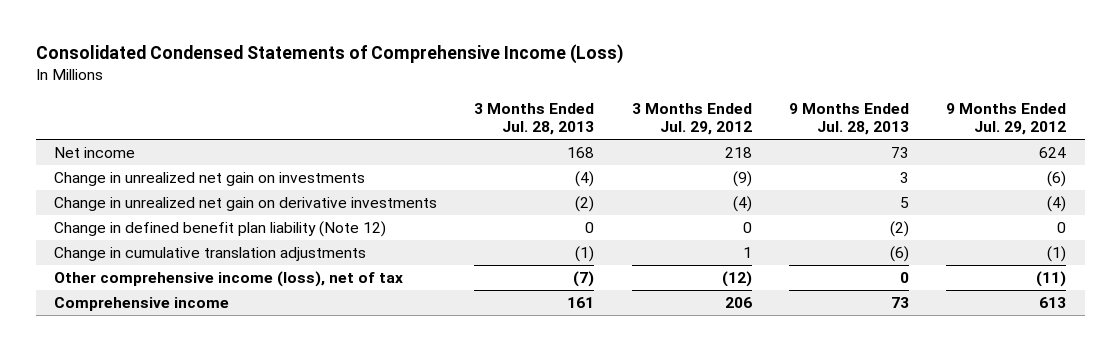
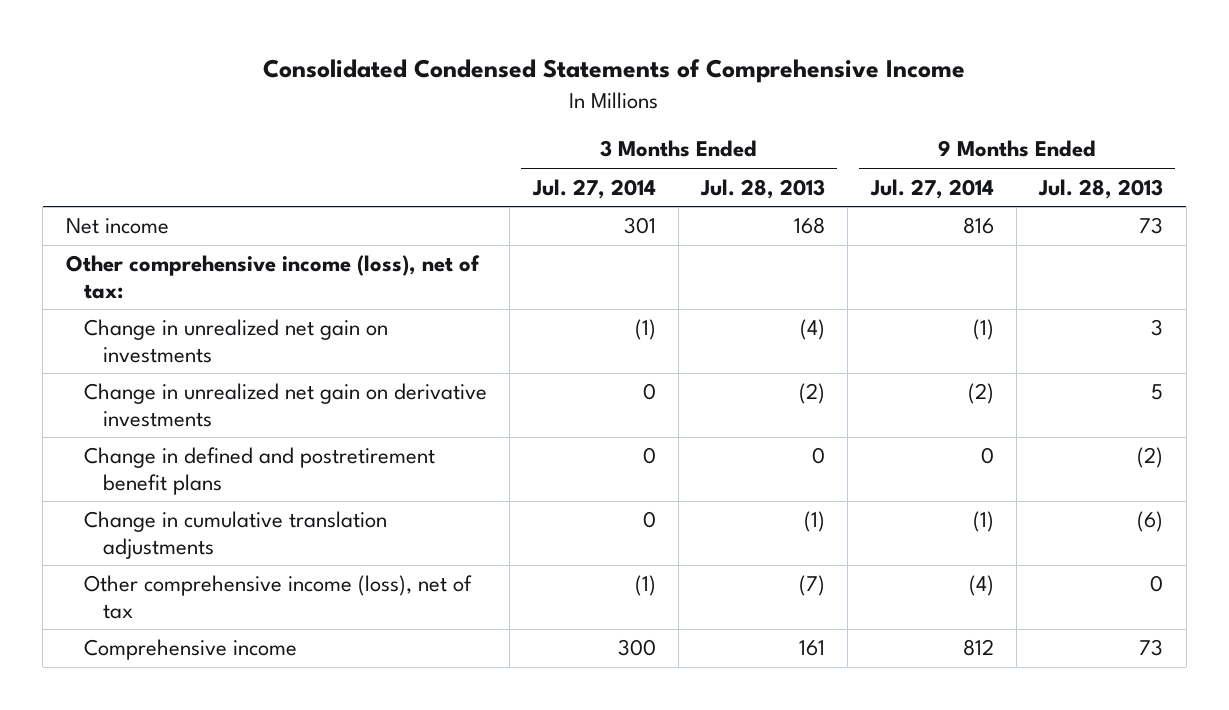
[35,44,623,65] Consolidated Condensed Statements of Comprehensive Income (Loss) -> [263,59,966,84] Consolidated Condensed Statements of Comprehensive Income
[631,102,752,136] 3 Months Ended Jul. 29, 2012 -> none
[945,102,1066,136] 9 Months Ended Jul. 29, 2012 -> none
none -> [531,178,656,199] Jul. 27, 2014
none -> [869,178,994,199] Jul. 27, 2014
none -> [65,255,480,299] Other comprehensive income (loss), net of tax:
[54,221,387,238] Change in defined benefit plan liability (Note 12) -> [84,447,436,495] Change in defined and postretirement benefit plans

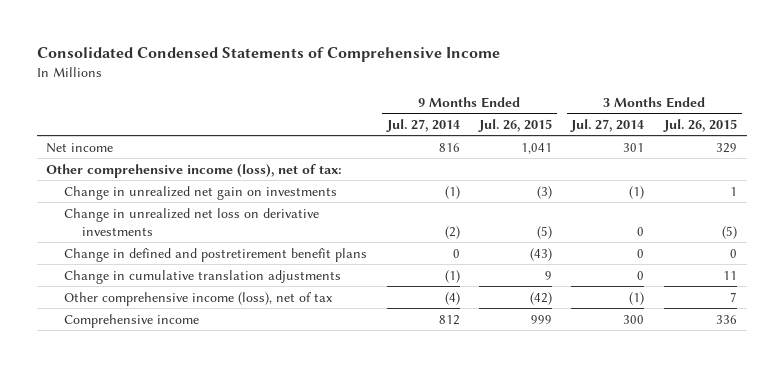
[700,178,826,199] Jul. 28, 2013 -> none
[1038,178,1164,199] Jul. 28, 2013 -> none
none -> [478,118,553,132] Jul. 26, 2015
none -> [662,118,737,132] Jul. 26, 2015
[84,383,488,427] Change in unrealized net gain on derivative investments -> [64,207,320,236] Change in unrealized net loss on derivative investments

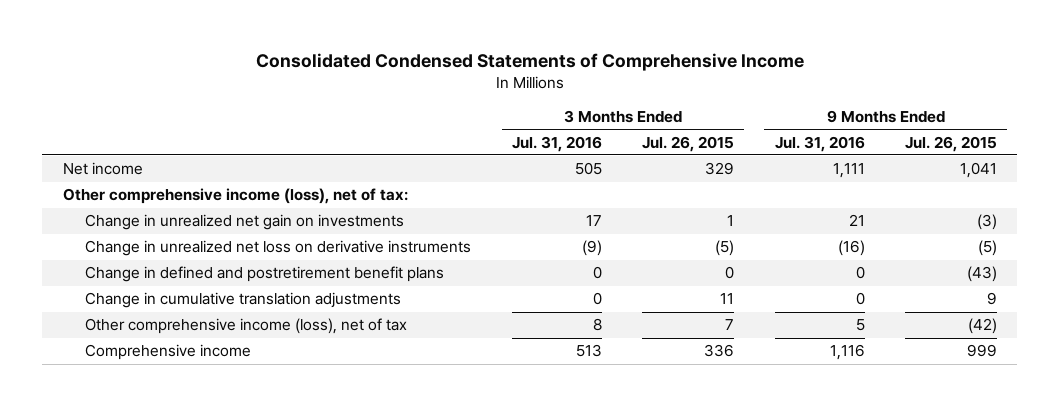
[385,118,460,132] Jul. 27, 2014 -> none
[570,118,645,132] Jul. 27, 2014 -> none
none -> [511,135,602,152] Jul. 31, 2016
none -> [774,135,865,152] Jul. 31, 2016
[64,207,320,236] Change in unrealized net loss on derivative investments -> [85,240,472,257] Change in unrealized net loss on derivative instruments

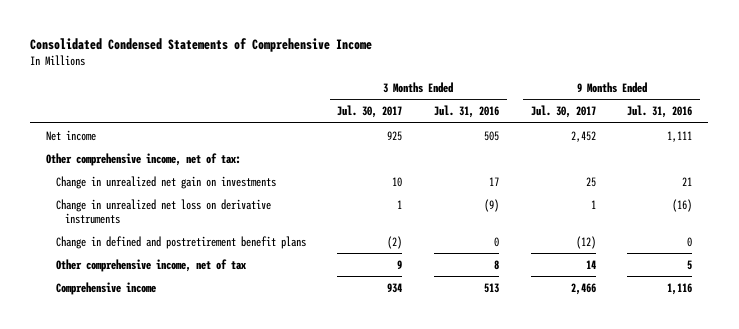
[642,135,735,152] Jul. 26, 2015 -> none
[905,135,998,152] Jul. 26, 2015 -> none
none -> [337,105,403,119] Jul. 30, 2017
none -> [530,105,596,119] Jul. 30, 2017
[62,188,408,205] Other comprehensive income (loss), net of tax: -> [46,152,242,166] Other comprehensive income, net of tax:
[85,292,402,309] Change in cumulative translation adjustments -> none
[85,318,408,335] Other comprehensive income (loss), net of tax -> [55,258,246,272] Other comprehensive income, net of tax

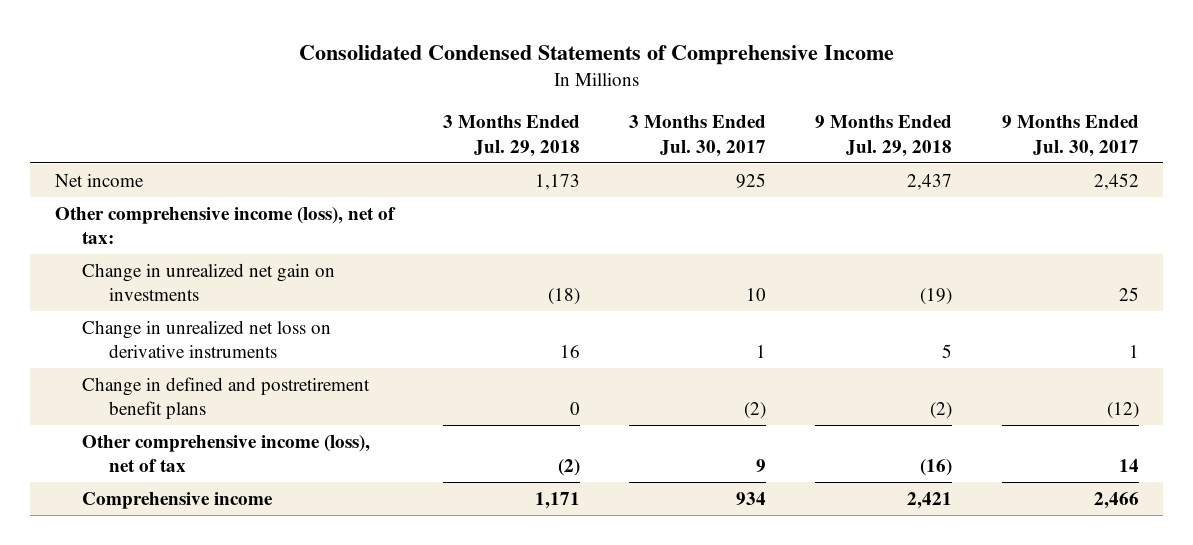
[434,105,500,119] Jul. 31, 2016 -> none
[627,105,693,119] Jul. 31, 2016 -> none
none -> [442,114,580,157] 3 Months Ended Jul. 29, 2018
none -> [815,114,953,157] 9 Months Ended Jul. 29, 2018
[46,152,242,166] Other comprehensive income, net of tax: -> [54,206,396,245] Other comprehensive income (loss), net of tax:
[55,258,246,272] Other comprehensive income, net of tax -> [81,434,370,473] Other comprehensive income (loss), net of tax

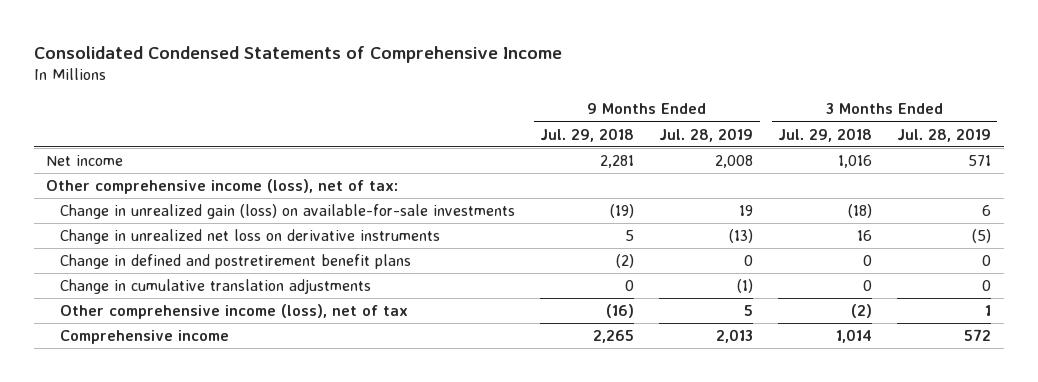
[629,114,767,157] 3 Months Ended Jul. 30, 2017 -> none
[1001,114,1139,157] 9 Months Ended Jul. 30, 2017 -> none
none -> [659,127,754,142] Jul. 28, 2019
none -> [897,127,992,142] Jul. 28, 2019
[534,173,580,190] 1,173 -> [838,155,873,169] 1,016
[907,173,953,190] 2,437 -> [600,155,635,169] 2,281
[81,262,335,302] Change in unrealized net gain on investments -> [60,204,516,220] Change in unrealized gain (loss) on available-for-sale investments
none -> [60,279,372,295] Change in cumulative translation adjustments
[534,491,580,509] 1,171 -> [836,329,873,344] 1,014
[907,491,953,509] 2,421 -> [593,330,635,344] 2,265

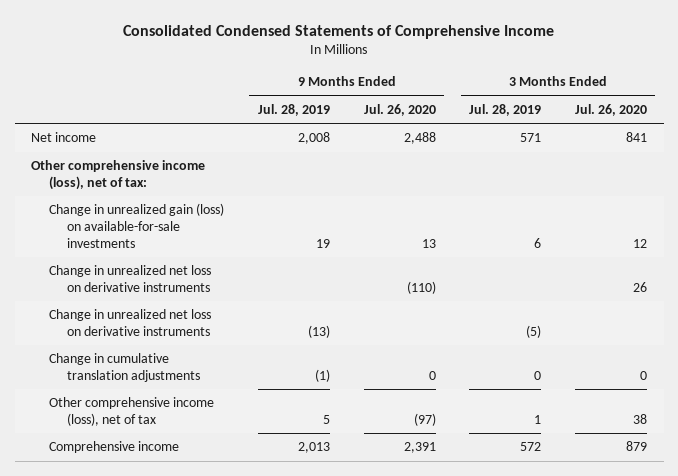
[540,127,635,142] Jul. 29, 2018 -> none
[778,127,873,142] Jul. 29, 2018 -> none
none -> [363,103,436,116] Jul. 26, 2020
none -> [575,103,648,116] Jul. 26, 2020
none -> [48,265,211,293] Change in unrealized net loss on derivative instruments
[60,254,412,270] Change in defined and postretirement benefit plans -> none

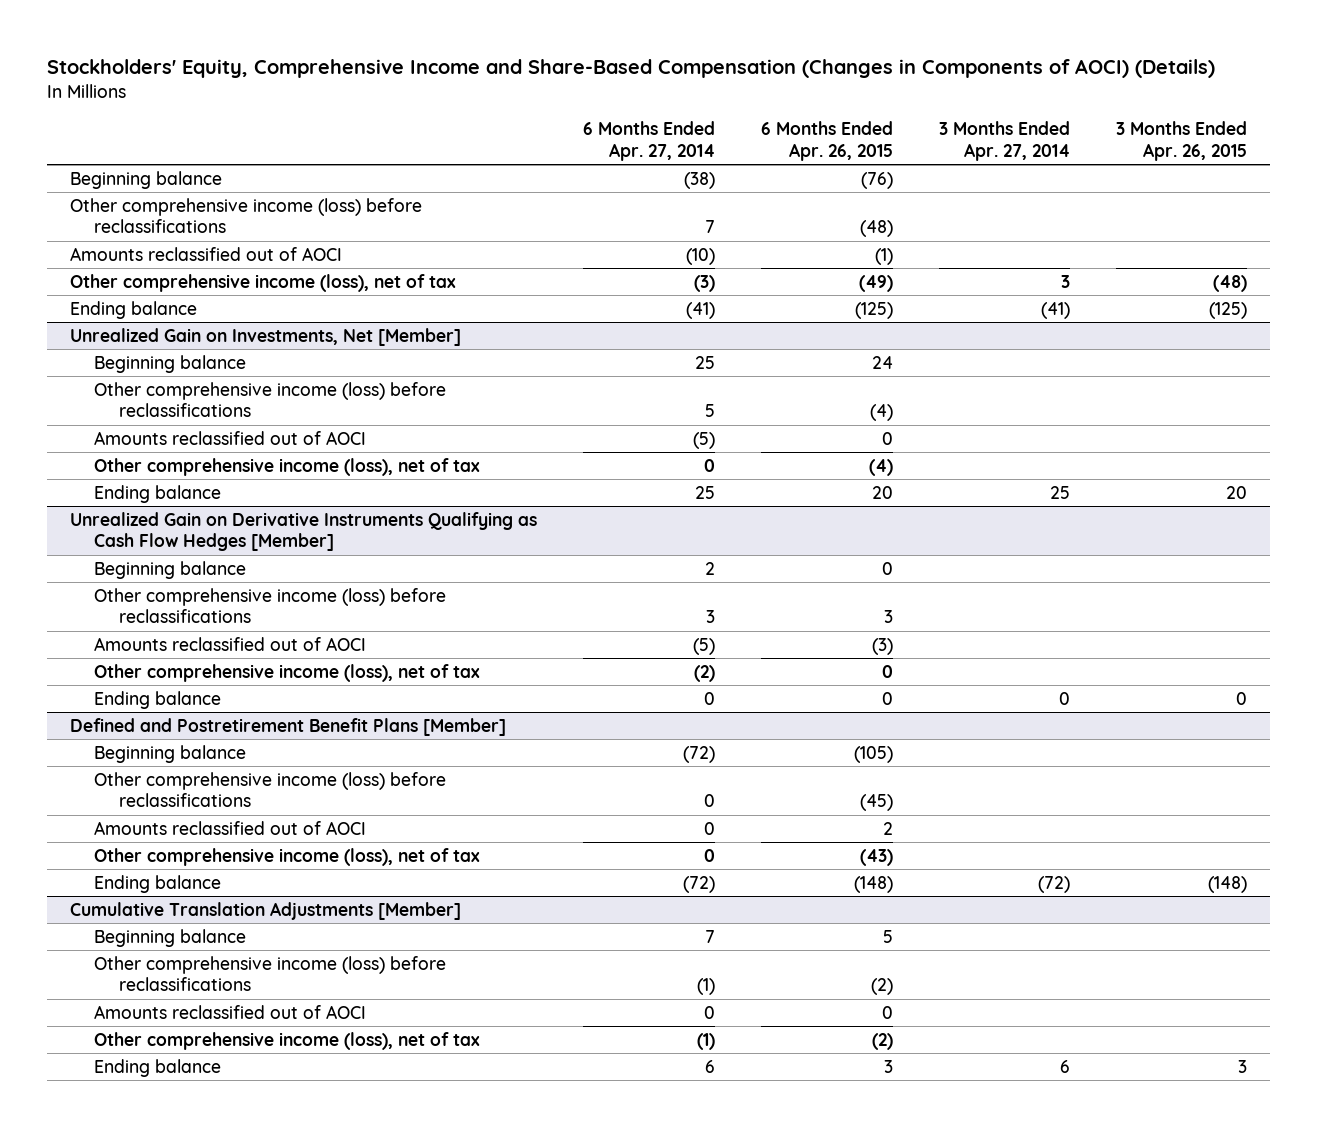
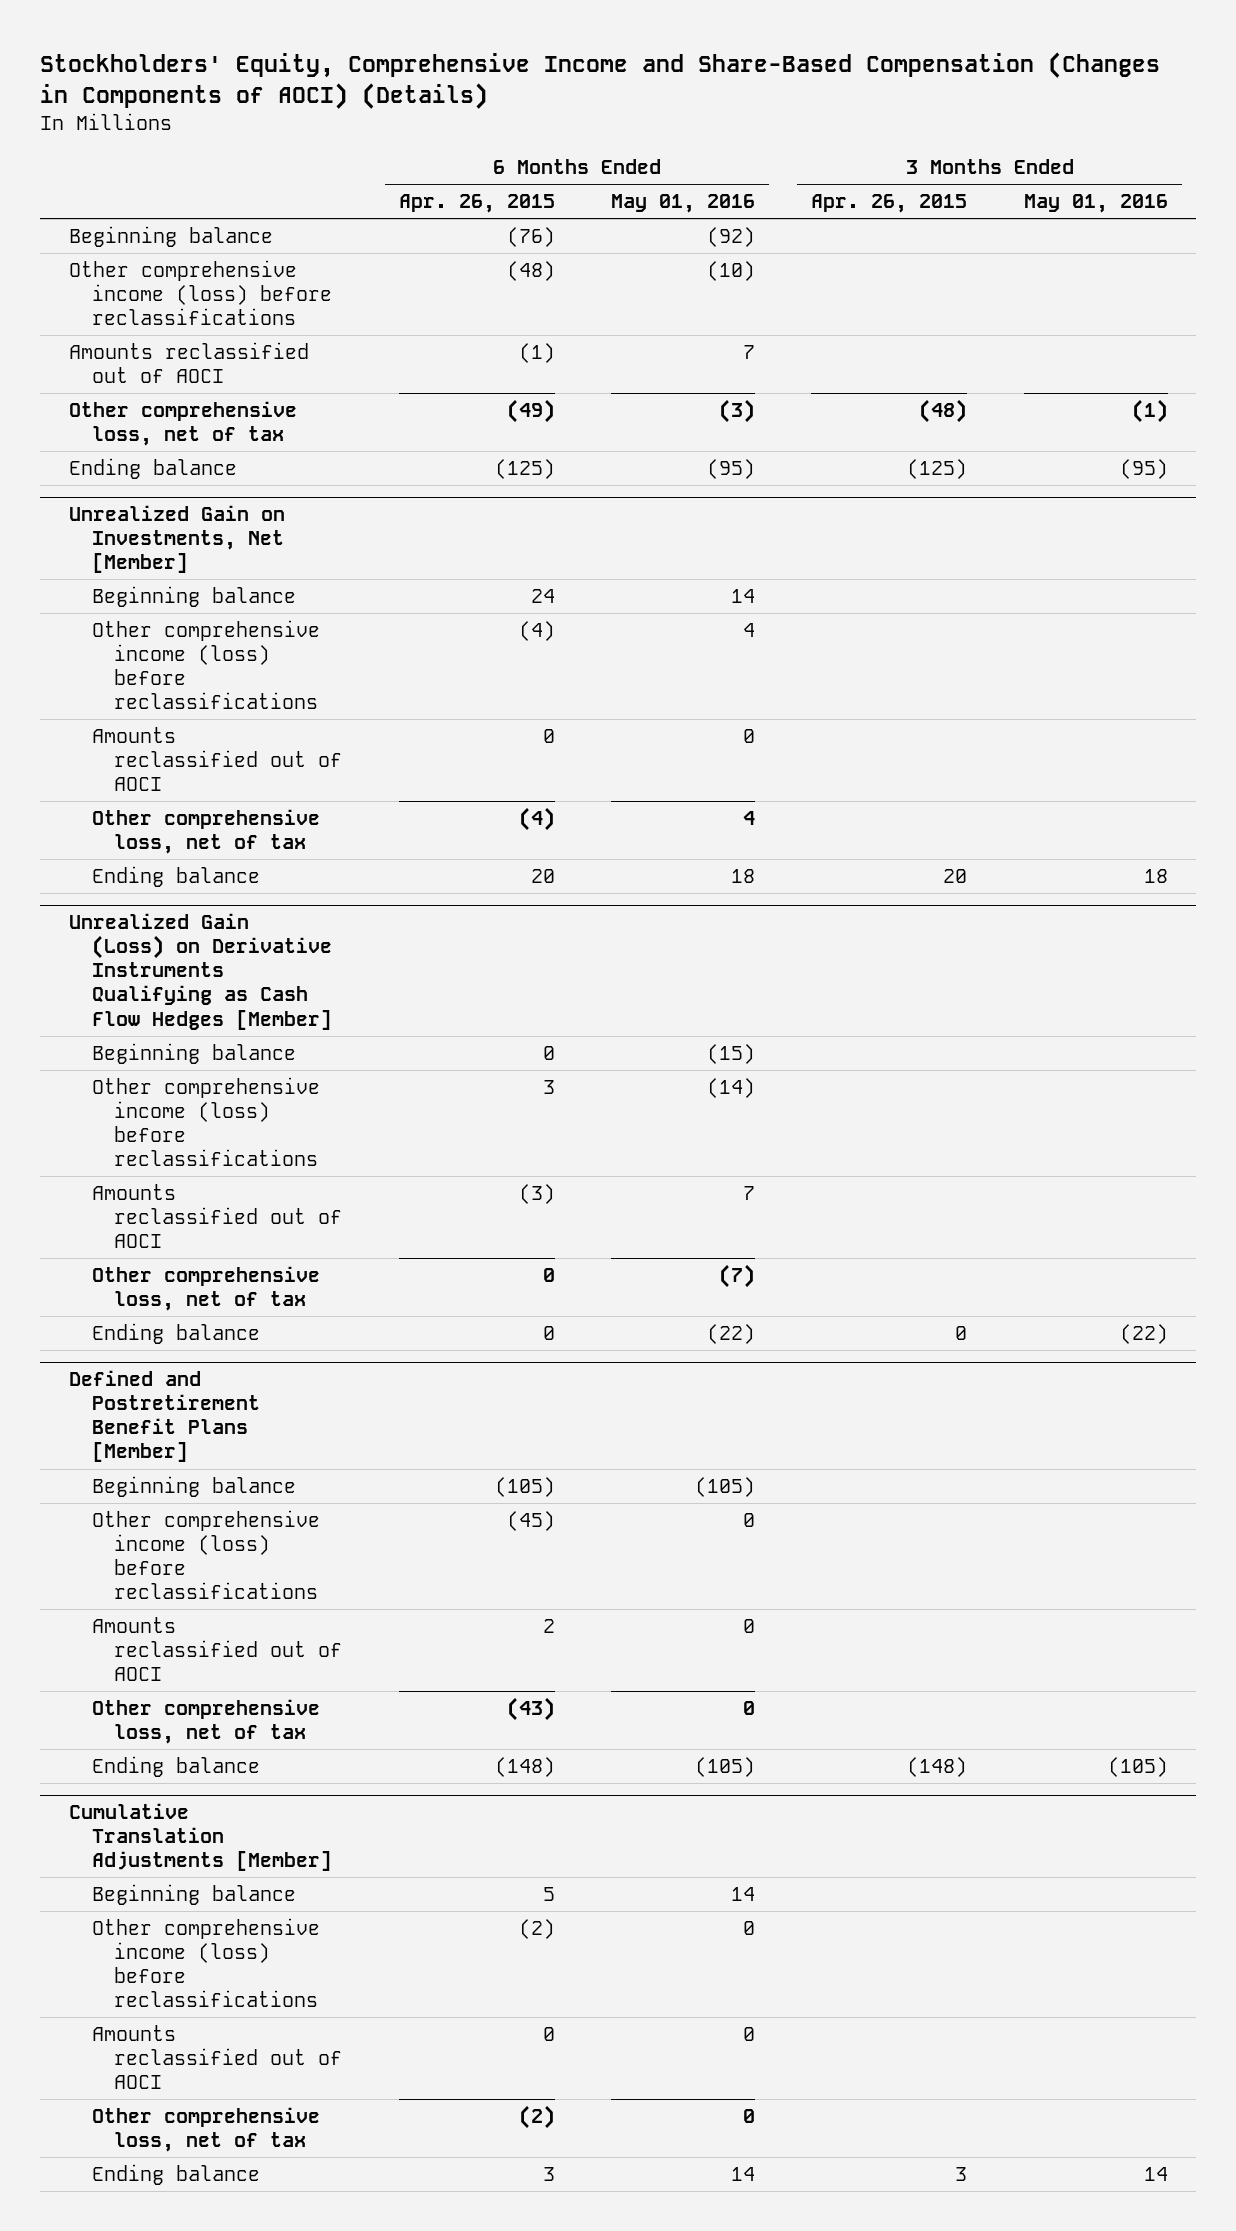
[582,121,715,161] 6 Months Ended Apr. 27, 2014 -> none
[938,121,1070,161] 3 Months Ended Apr. 27, 2014 -> none
none -> [611,194,756,214] May 01, 2016
none -> [1023,194,1168,214] May 01, 2016
[69,273,456,292] Other comprehensive income (loss), net of tax -> [68,401,297,447] Other comprehensive loss, net of tax
[94,457,481,476] Other comprehensive income (loss), net of tax -> [91,809,320,855] Other comprehensive loss, net of tax
[69,511,537,552] Unrealized Gain on Derivative Instruments Qualifying as Cash Flow Hedges [Member] -> [68,913,332,1030] Unrealized Gain (Loss) on Derivative Instruments Qualifying as Cash Flow Hedges [Member]
[94,663,481,682] Other comprehensive income (loss), net of tax -> [91,1266,320,1312] Other comprehensive loss, net of tax
[94,847,481,866] Other comprehensive income (loss), net of tax -> [91,1699,320,1745] Other comprehensive loss, net of tax
[94,1031,481,1050] Other comprehensive income (loss), net of tax -> [91,2107,320,2153] Other comprehensive loss, net of tax

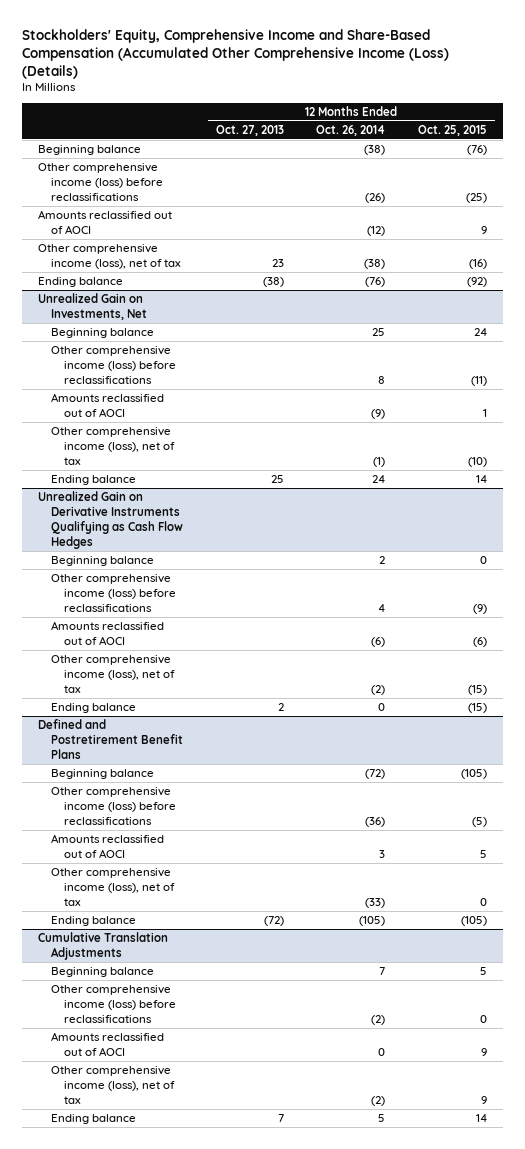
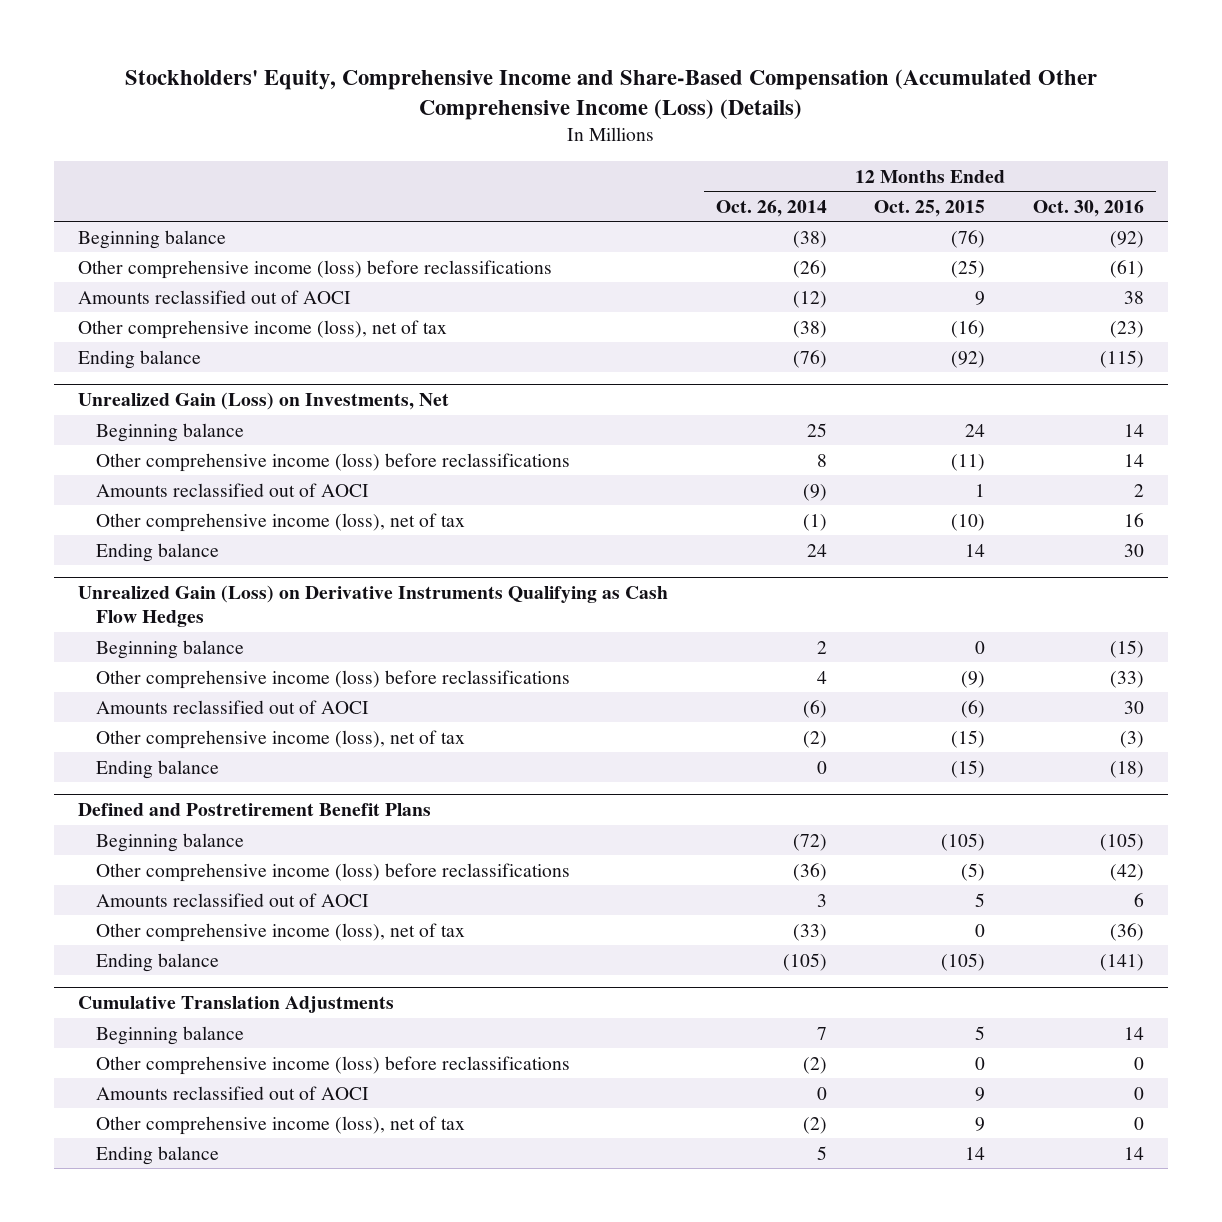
[215,124,284,136] Oct. 27, 2013 -> none
none -> [1032,199,1144,217] Oct. 30, 2016
[38,293,148,321] Unrealized Gain on Investments, Net -> [78,391,450,410] Unrealized Gain (Loss) on Investments, Net
[38,491,184,549] Unrealized Gain on Derivative Instruments Qualifying as Cash Flow Hedges -> [78,584,669,628] Unrealized Gain (Loss) on Derivative Instruments Qualifying as Cash Flow Hedges

